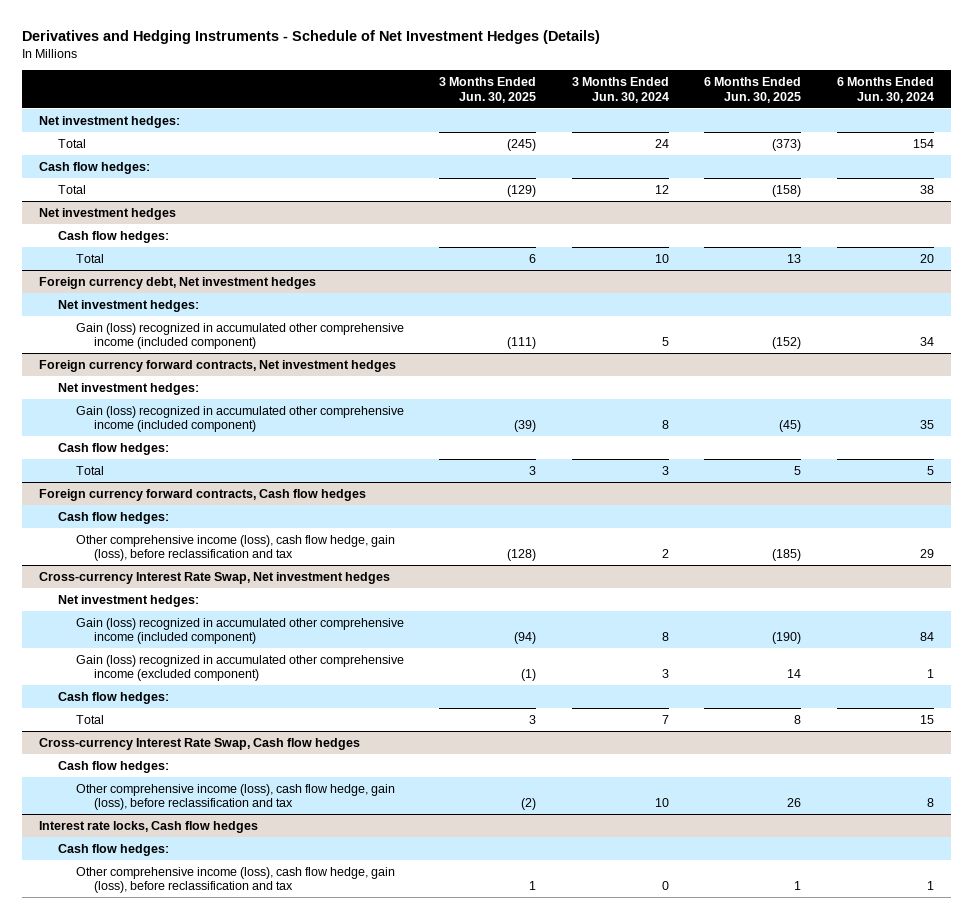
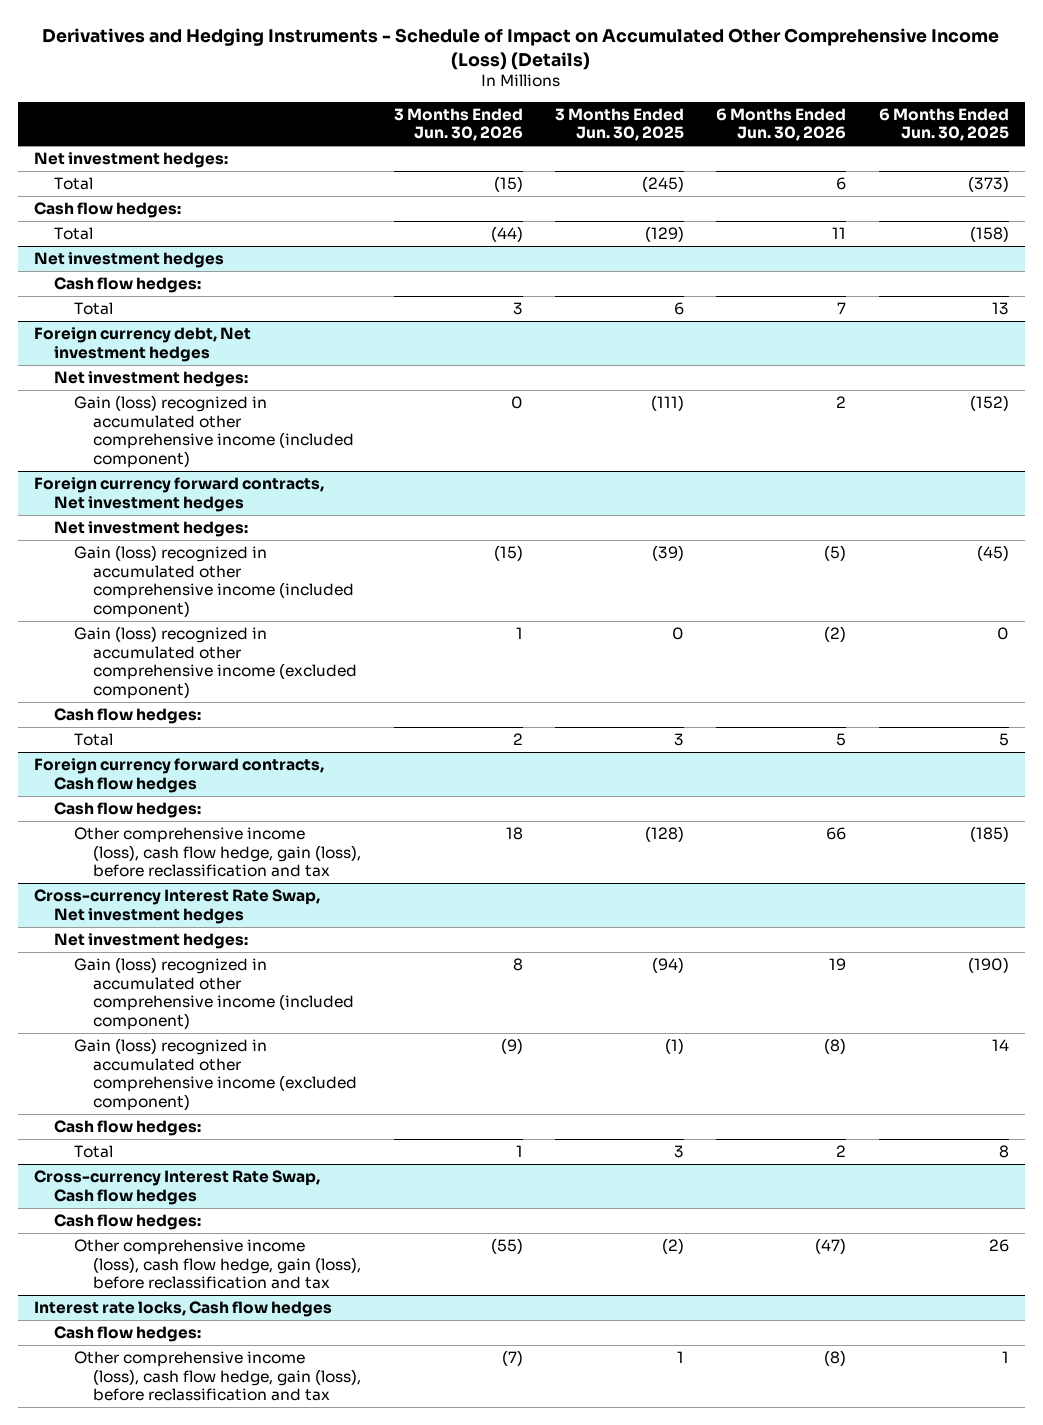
[21,30,600,45] Derivatives and Hedging Instruments - Schedule of Net Investment Hedges (Details) -> [42,27,1000,70] Derivatives and Hedging Instruments - Schedule of Impact on Accumulated Other Comprehensive Income (Loss) (Details)
[571,76,669,103] 3 Months Ended Jun. 30, 2024 -> none
[836,76,934,103] 6 Months Ended Jun. 30, 2024 -> none
none -> [393,107,523,142] 3 Months Ended Jun. 30, 2026
none -> [716,107,847,142] 6 Months Ended Jun. 30, 2026
none -> [73,626,358,699] Gain (loss) recognized in accumulated other comprehensive income (excluded component)

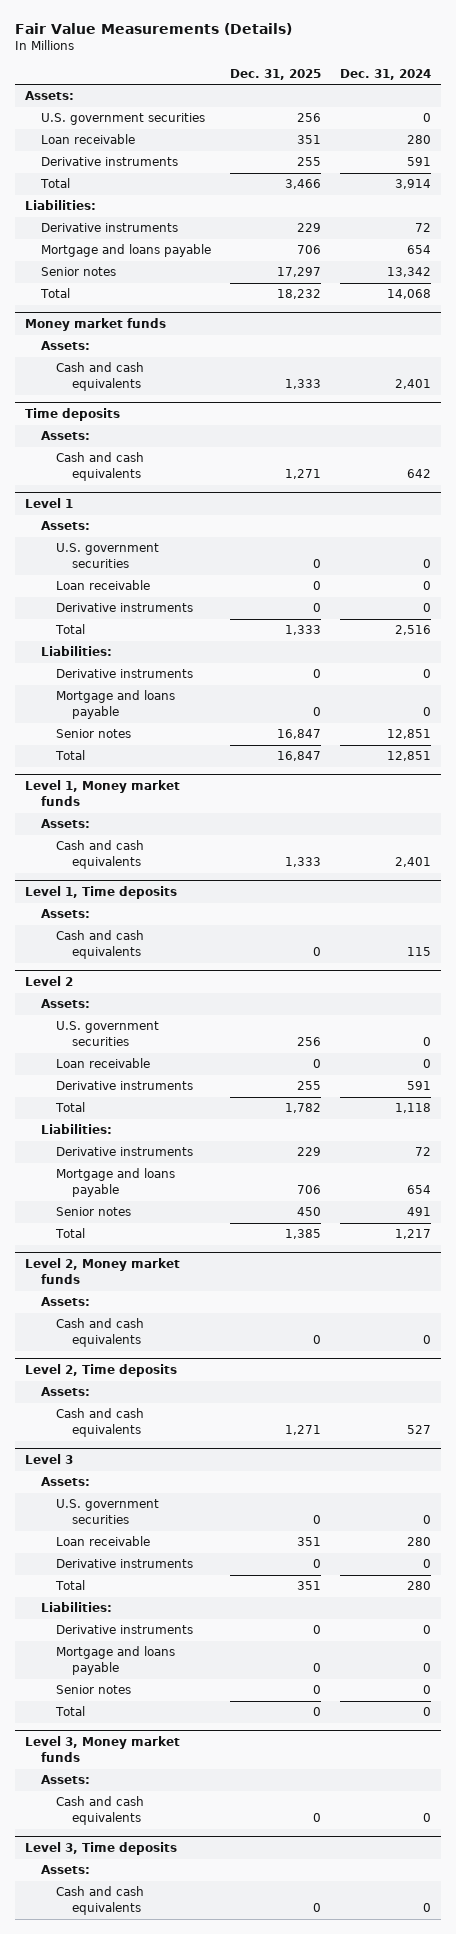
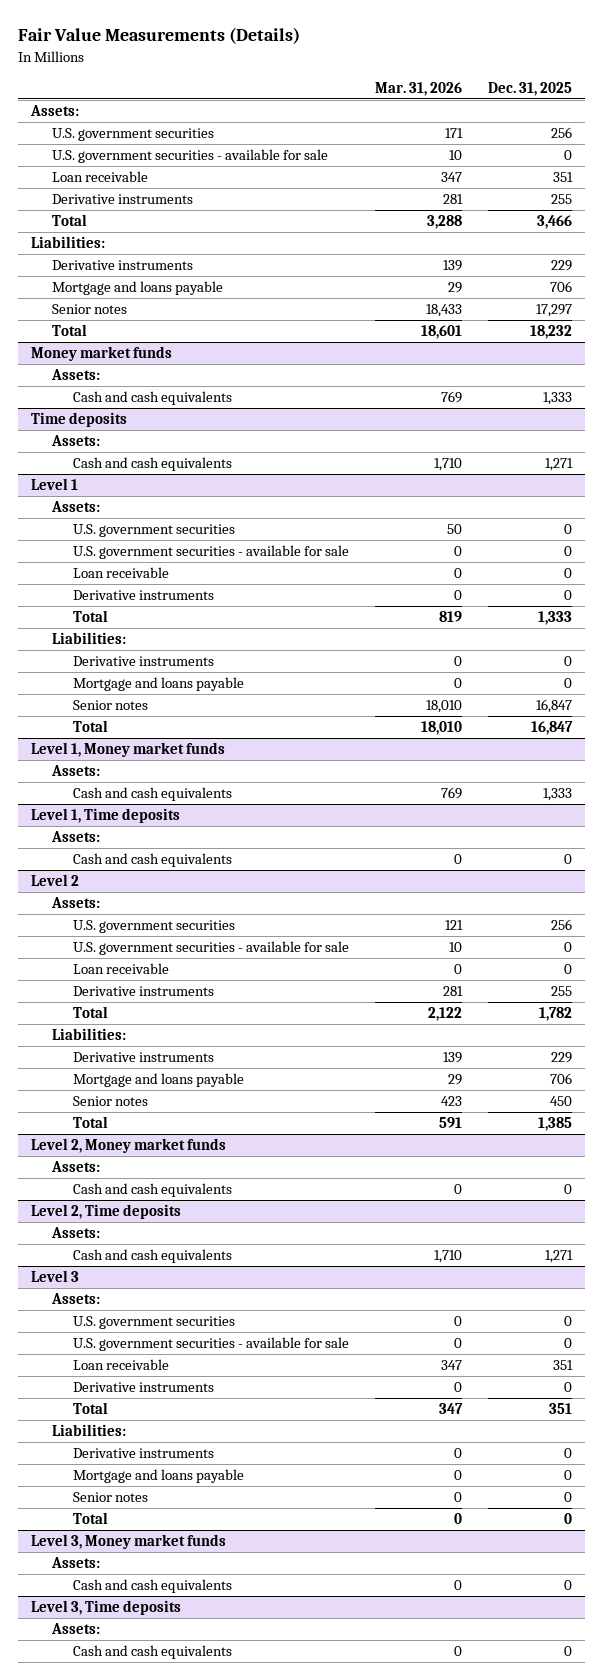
[340,68,432,80] Dec. 31, 2024 -> none
none -> [375,81,463,96] Mar. 31, 2026
none -> [52,149,329,164] U.S. government securities - available for sale
none -> [73,545,350,560] U.S. government securities - available for sale
none -> [73,941,350,956] U.S. government securities - available for sale
none -> [73,1337,350,1352] U.S. government securities - available for sale

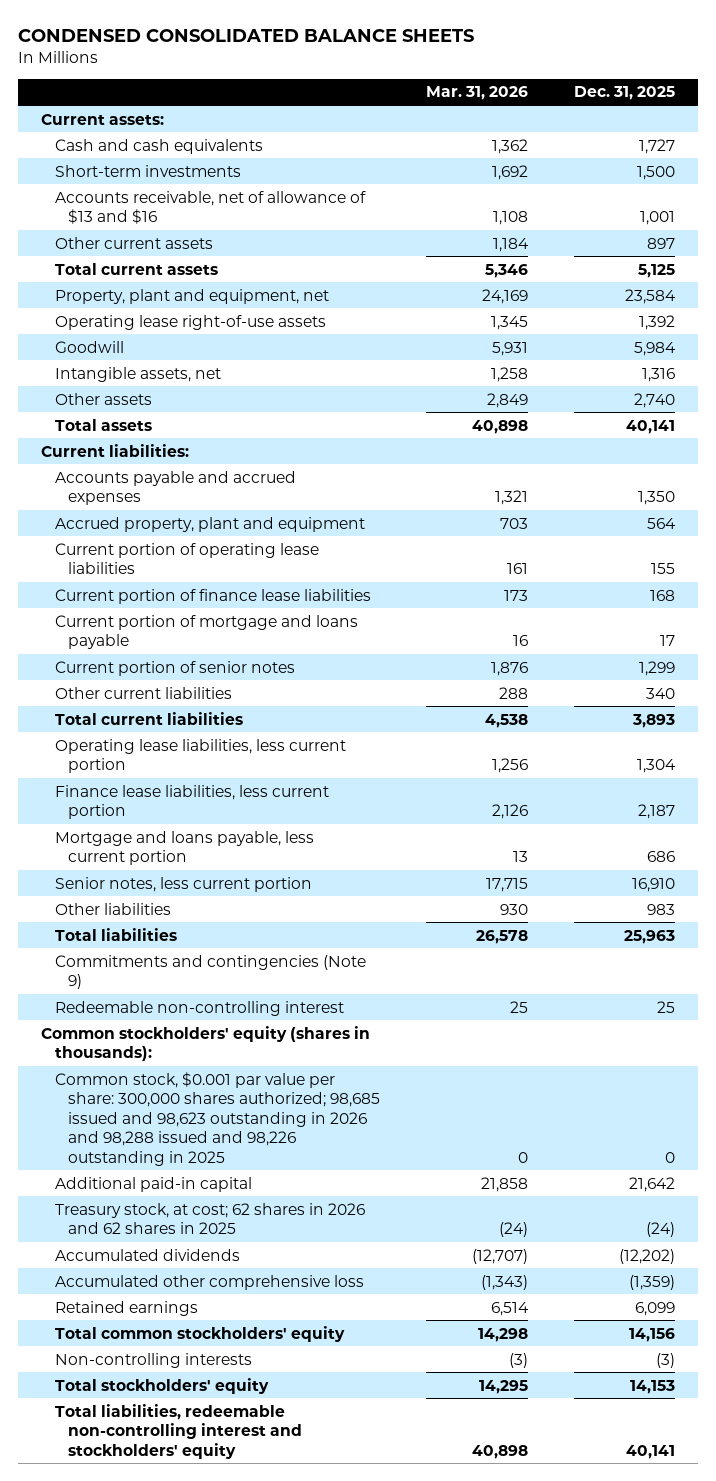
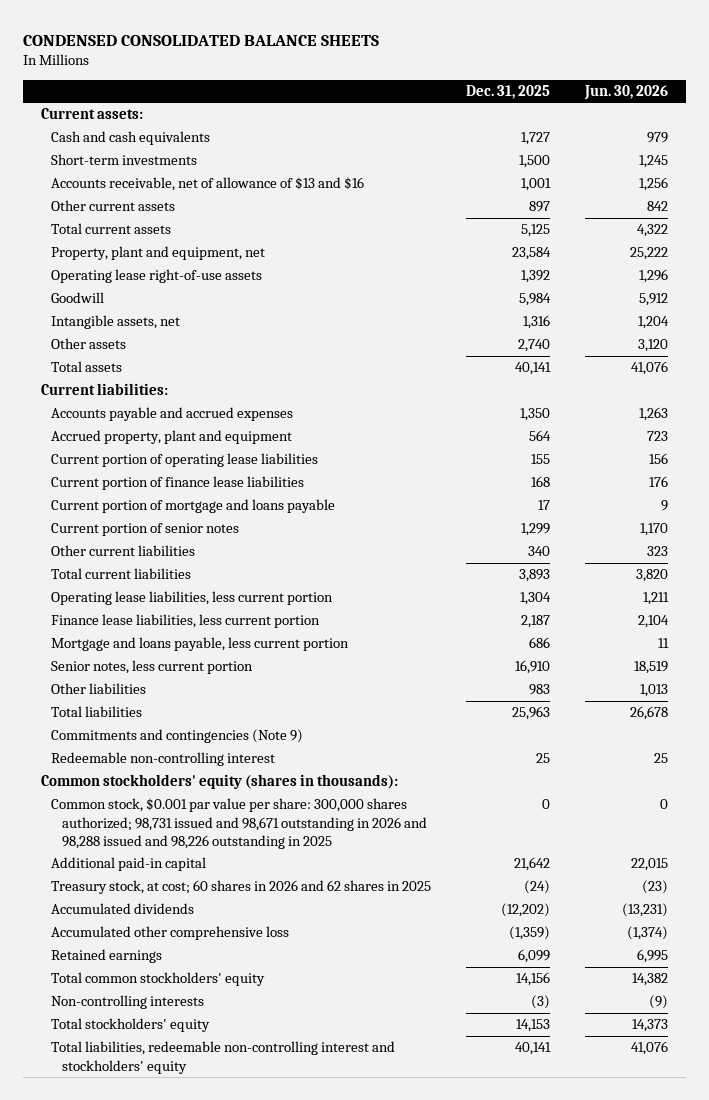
[426,86,529,101] Mar. 31, 2026 -> none
none -> [584,84,669,100] Jun. 30, 2026
[54,1071,381,1166] Common stock, $0.001 par value per share: 300,000 shares authorized; 98,685 issued and 98,623 outstanding in 2026 and 98,288 issued and 98,226 outstanding in 2025 -> [51,798,428,850] Common stock, $0.001 par value per share: 300,000 shares authorized; 98,731 issued and 98,671 outstanding in 2026 and 98,288 issued and 98,226 outstanding in 2025
[54,1202,365,1235] Treasury stock, at cost; 62 shares in 2026 and 62 shares in 2025 -> [51,880,432,895] Treasury stock, at cost; 60 shares in 2026 and 62 shares in 2025

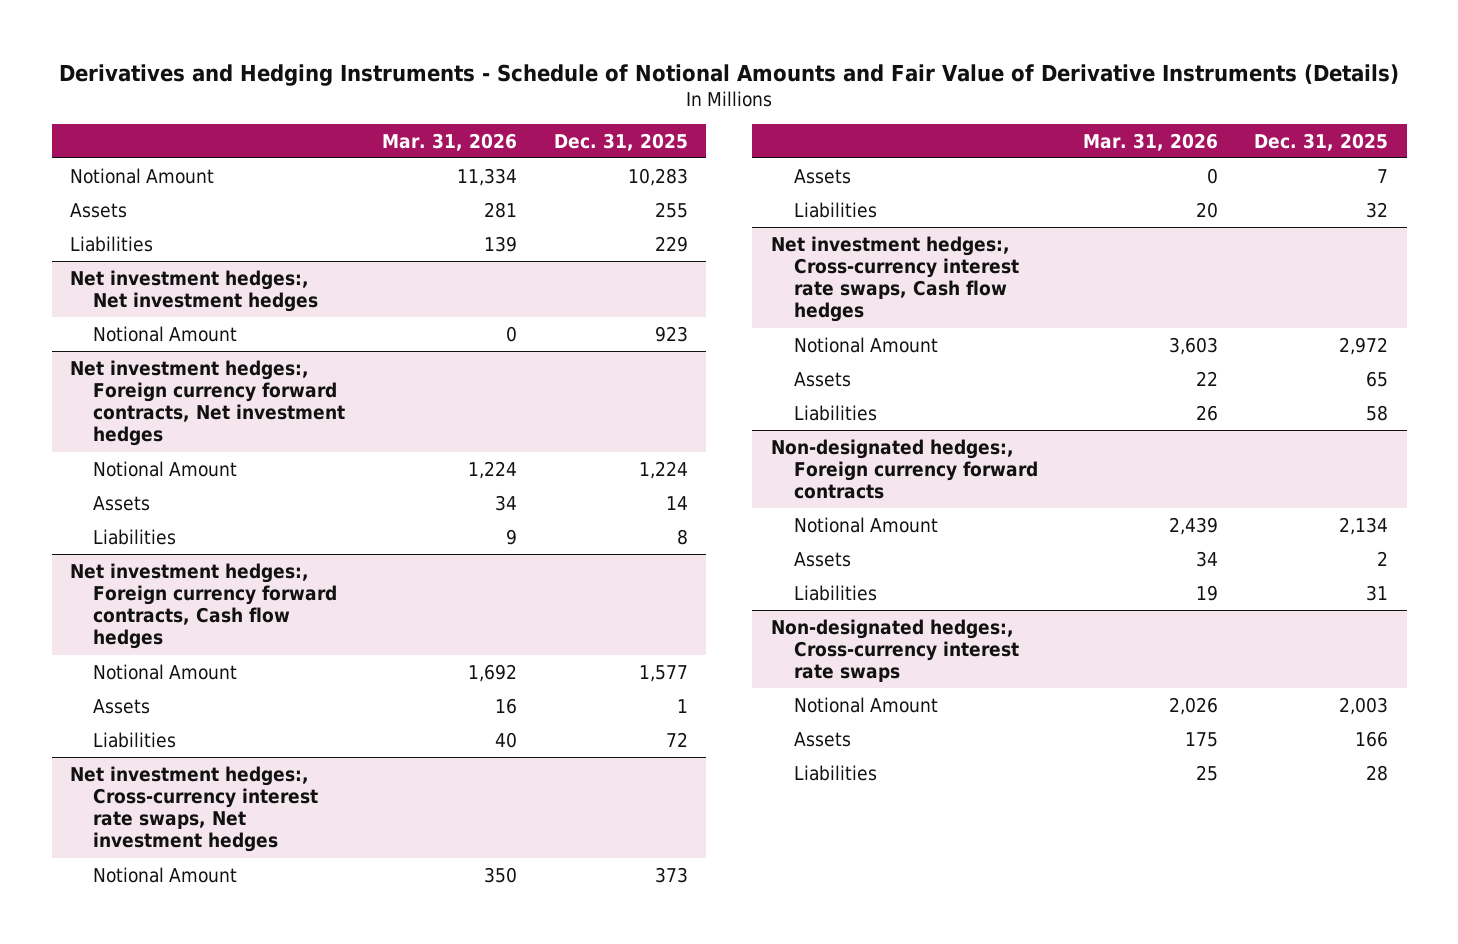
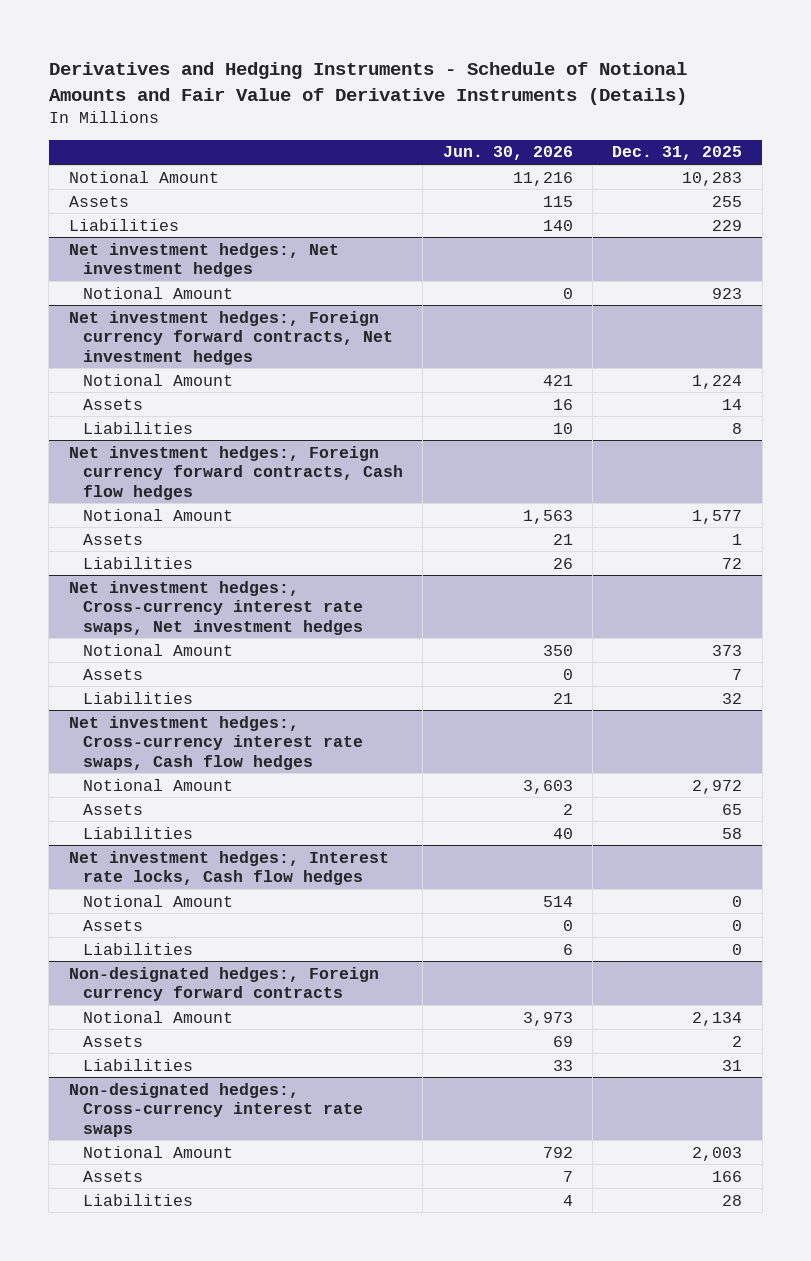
[382,132,518,151] Mar. 31, 2026 -> none
none -> [442,146,573,161] Jun. 30, 2026
none -> [68,850,389,886] Net investment hedges:, Interest rate locks, Cash flow hedges
none -> [83,894,234,907] Notional Amount
none -> [83,919,144,931] Assets
none -> [83,942,194,955] Liabilities

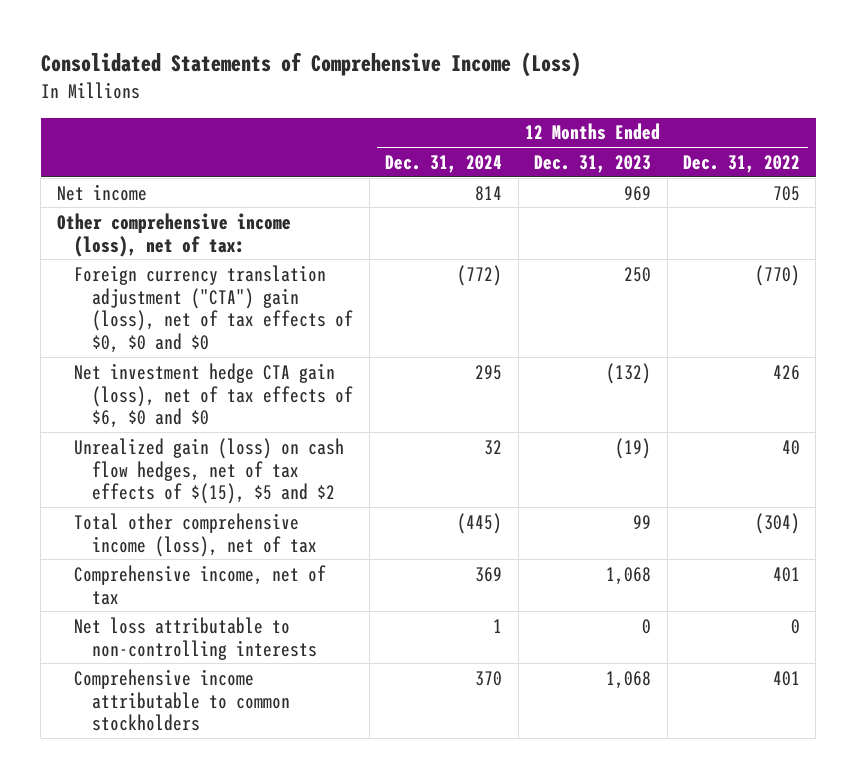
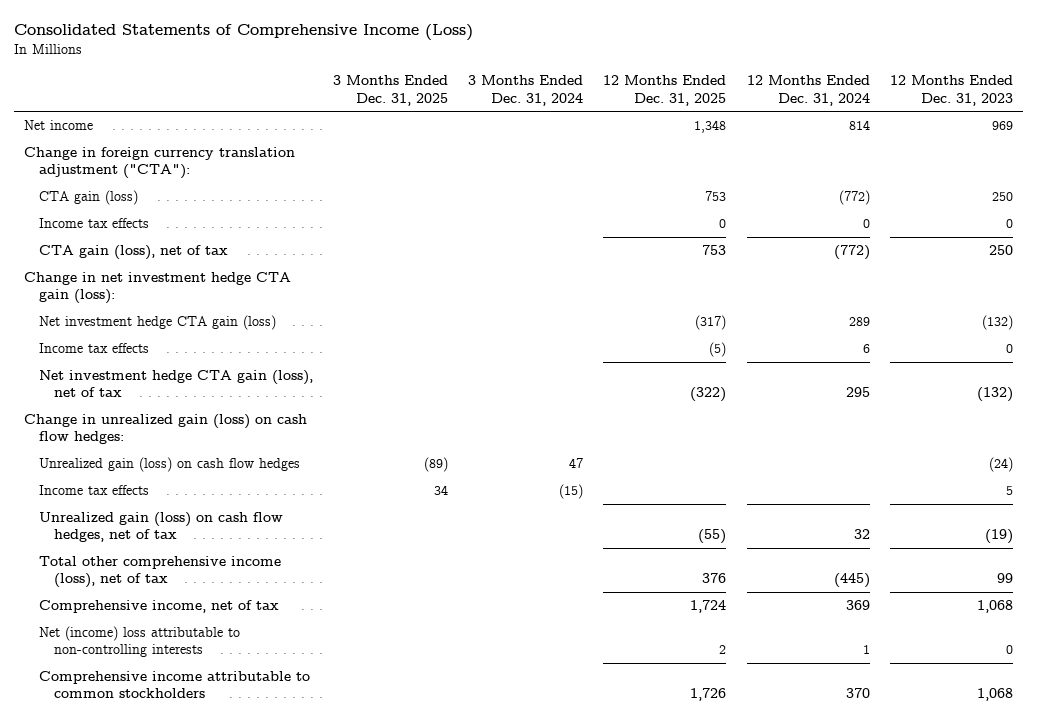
[682,154,800,173] Dec. 31, 2022 -> none
none -> [333,75,449,106] 3 Months Ended Dec. 31, 2025
none -> [468,75,584,106] 3 Months Ended Dec. 31, 2024
none -> [603,75,727,106] 12 Months Ended Dec. 31, 2025
[56,212,291,257] Other comprehensive income (loss), net of tax: -> none
none -> [23,146,295,180] Change in foreign currency translation adjustment ("CTA"):
none -> [39,189,139,205] CTA gain (loss)
none -> [39,217,150,228] Income tax effects
[74,264,354,354] Foreign currency translation adjustment ("CTA") gain (loss), net of tax effects of $0, $0 and $0 -> [39,244,229,260] CTA gain (loss), net of tax
none -> [23,271,291,305] Change in net investment hedge CTA gain (loss):
none -> [39,314,277,330] Net investment hedge CTA gain (loss)
none -> [39,342,150,353] Income tax effects
[74,362,354,429] Net investment hedge CTA gain (loss), net of tax effects of $6, $0 and $0 -> [39,369,314,398] Net investment hedge CTA gain (loss), net of tax
none -> [23,413,307,445] Change in unrealized gain (loss) on cash flow hedges:
none -> [39,456,301,472] Unrealized gain (loss) on cash flow hedges
none -> [39,484,150,495] Income tax effects
[74,437,345,505] Unrealized gain (loss) on cash flow hedges, net of tax effects of $(15), $5 and $2 -> [39,511,284,543] Unrealized gain (loss) on cash flow hedges, net of tax
[74,616,318,660] Net loss attributable to non-controlling interests -> [39,625,241,658] Net (income) loss attributable to non-controlling interests

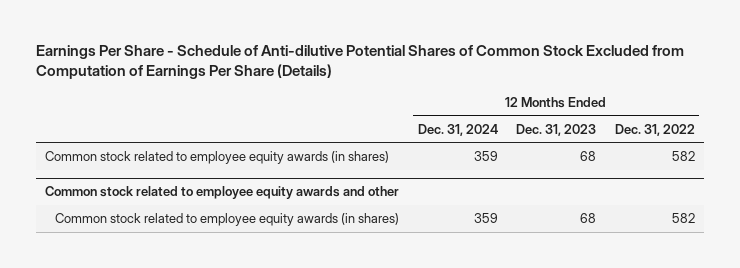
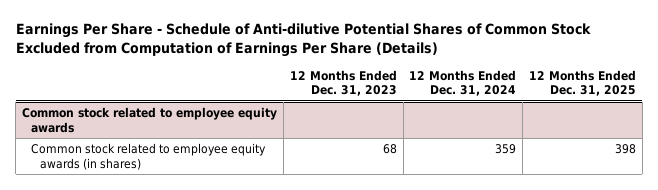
[614,123,695,136] Dec. 31, 2022 -> none
none -> [529,70,637,97] 12 Months Ended Dec. 31, 2025
[45,150,390,164] Common stock related to employee equity awards (in shares) -> none
[45,186,400,200] Common stock related to employee equity awards and other -> [22,107,278,133] Common stock related to employee equity awards

